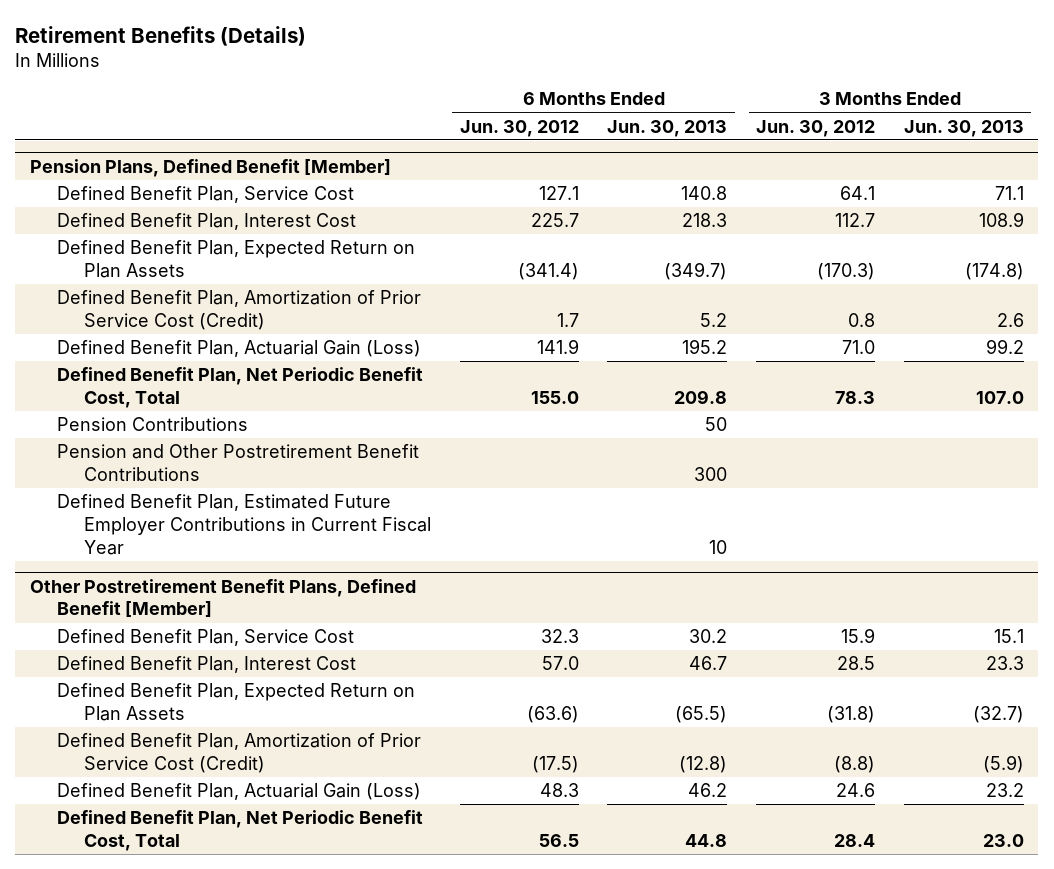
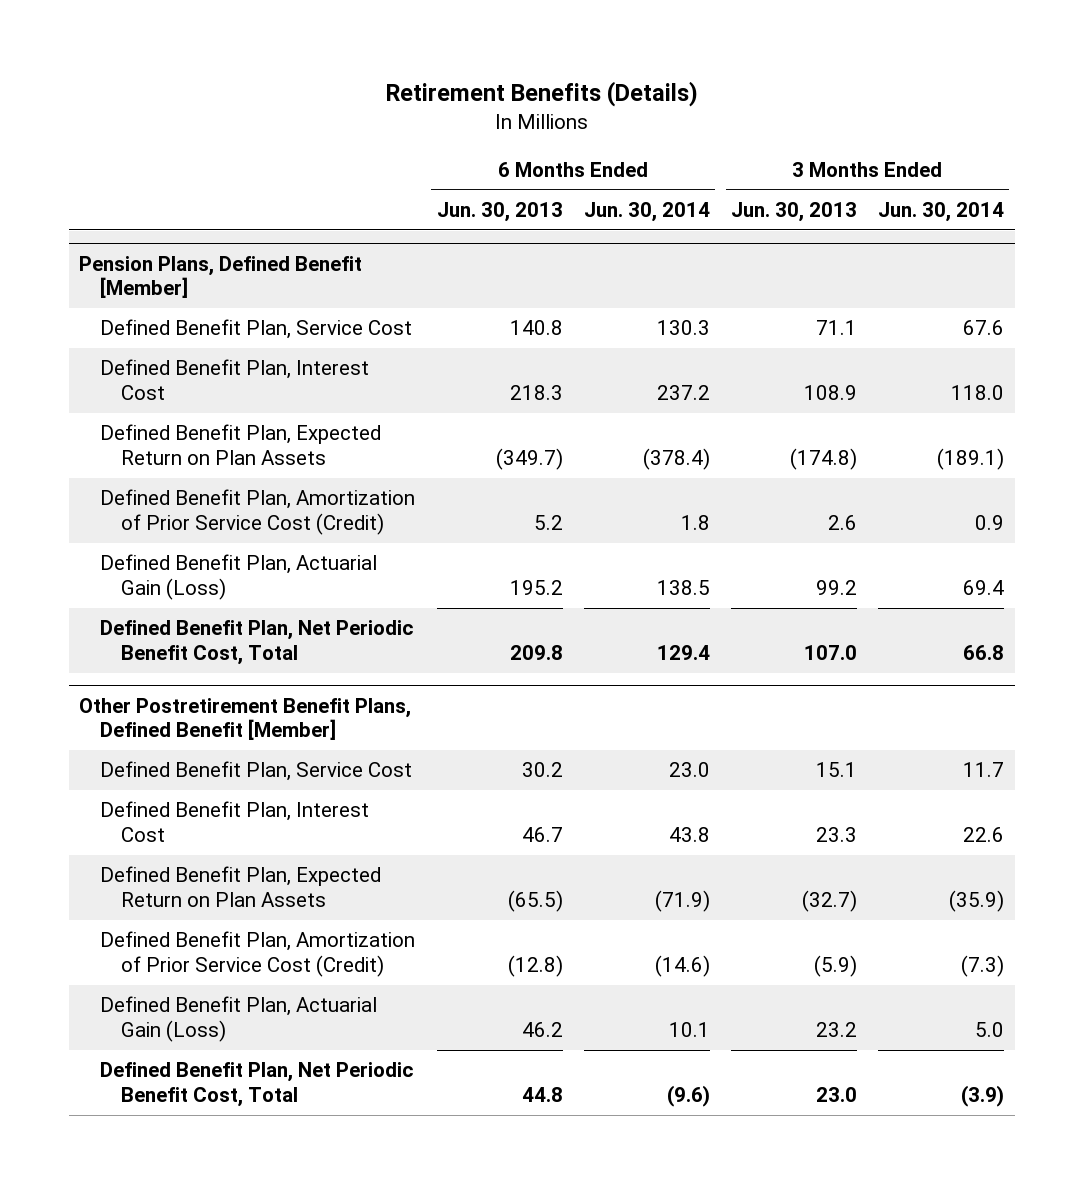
[459,119,579,137] Jun. 30, 2012 -> none
[756,119,876,137] Jun. 30, 2012 -> none
none -> [583,202,710,223] Jun. 30, 2014
none -> [877,202,1004,223] Jun. 30, 2014
[56,417,248,432] Pension Contributions -> none
[56,444,419,482] Pension and Other Postretirement Benefit Contributions -> none
[56,494,431,555] Defined Benefit Plan, Estimated Future Employer Contributions in Current Fiscal Year -> none

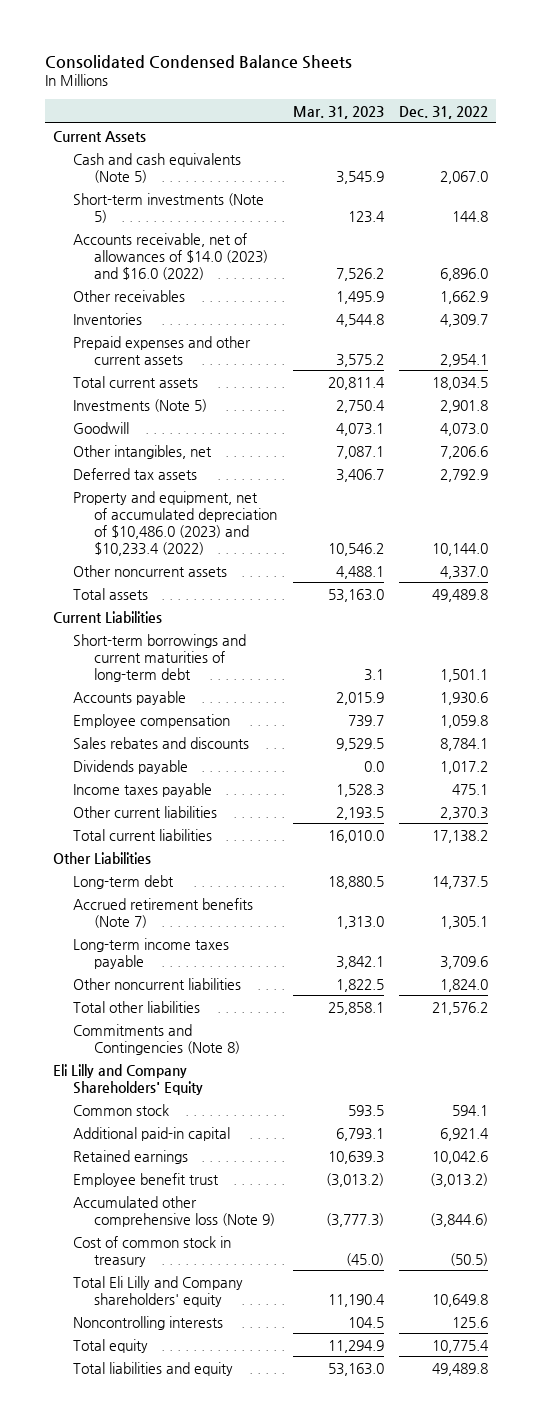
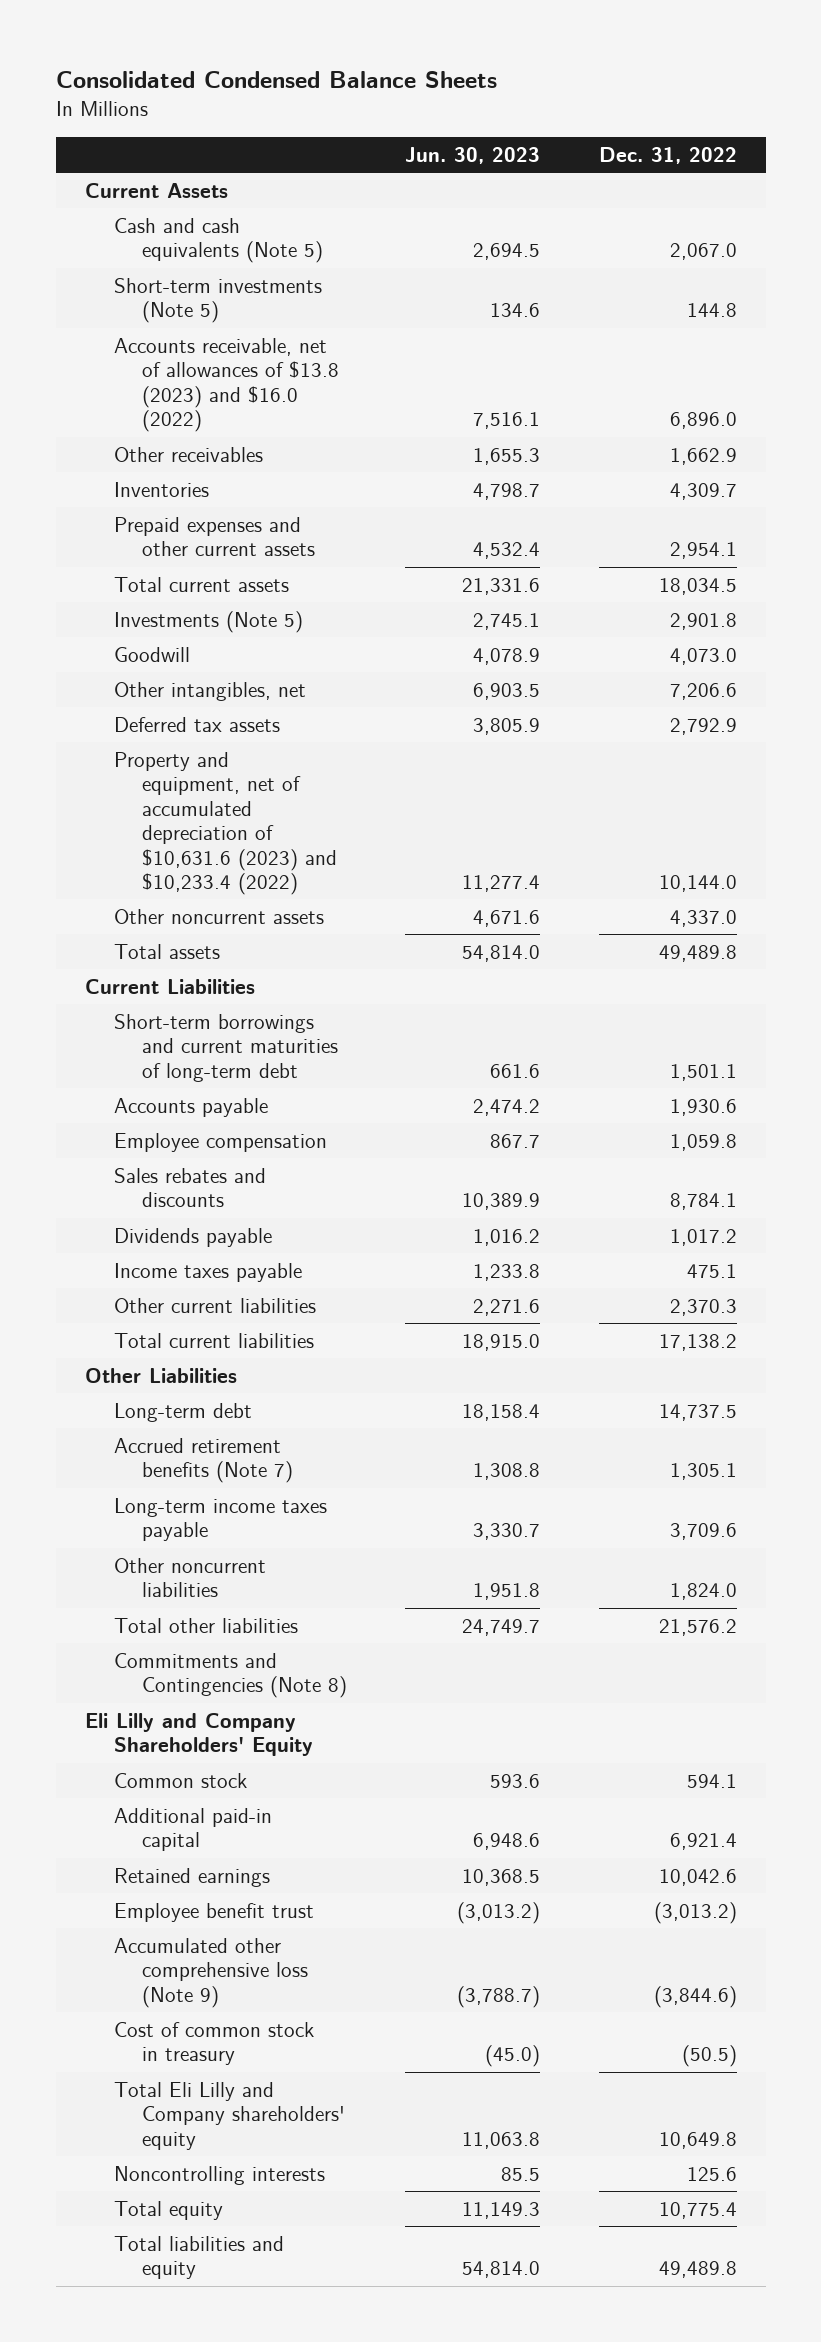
[292,106,384,120] Mar. 31, 2023 -> none
none -> [405,146,541,164] Jun. 30, 2023
[73,232,269,280] Accounts receivable, net of allowances of $14.0 (2023) and $16.0 (2022) -> [113,337,340,433] Accounts receivable, net of allowances of $13.8 (2023) and $16.0 (2022)
[73,490,278,556] Property and equipment, net of accumulated depreciation of $10,486.0 (2023) and $10,233.4 (2022) -> [113,751,338,896] Property and equipment, net of accumulated depreciation of $10,631.6 (2023) and $10,233.4 (2022)

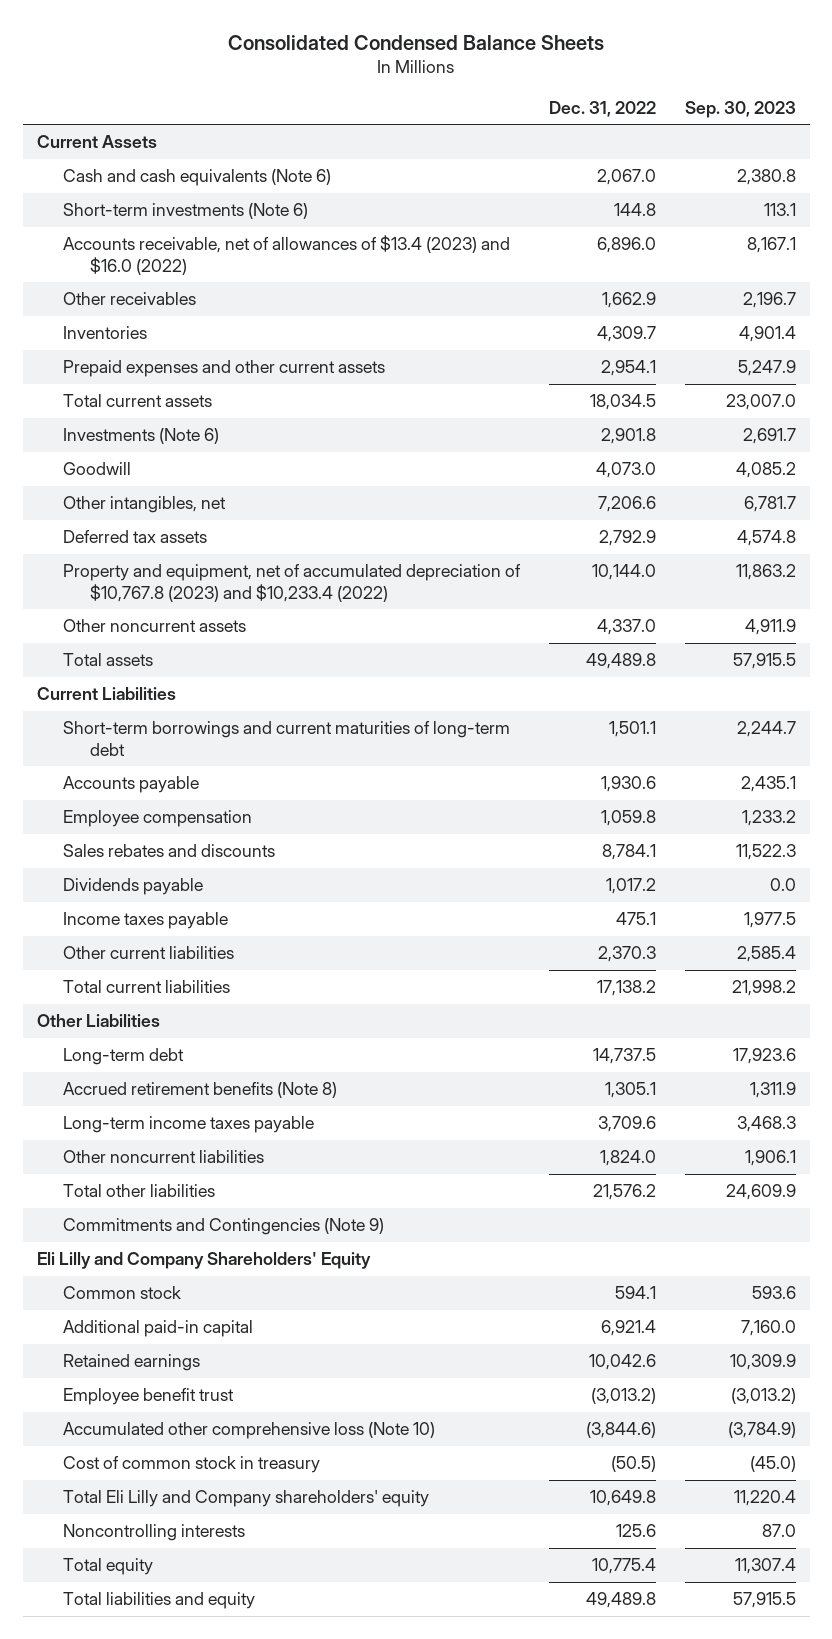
[405,146,541,164] Jun. 30, 2023 -> none
none -> [684,101,796,119] Sep. 30, 2023
[113,217,324,264] Cash and cash equivalents (Note 5) -> [63,169,332,187] Cash and cash equivalents (Note 6)
[113,277,322,324] Short-term investments (Note 5) -> [63,203,309,220] Short-term investments (Note 6)
[113,337,340,433] Accounts receivable, net of allowances of $13.8 (2023) and $16.0 (2022) -> [63,235,511,275] Accounts receivable, net of allowances of $13.4 (2023) and $16.0 (2022)
[113,610,303,633] Investments (Note 5) -> [63,428,220,445] Investments (Note 6)
[113,751,338,896] Property and equipment, net of accumulated depreciation of $10,631.6 (2023) and $10,233.4 (2022) -> [63,564,522,602] Property and equipment, net of accumulated depreciation of $10,767.8 (2023) and $10,233.4 (2022)
[113,1437,294,1484] Accrued retirement benefits (Note 7) -> [63,1082,338,1099] Accrued retirement benefits (Note 8)
[113,1652,348,1699] Commitments and Contingencies (Note 8) -> [63,1218,385,1236] Commitments and Contingencies (Note 9)
[113,1937,309,2008] Accumulated other comprehensive loss (Note 9) -> [63,1422,436,1440] Accumulated other comprehensive loss (Note 10)

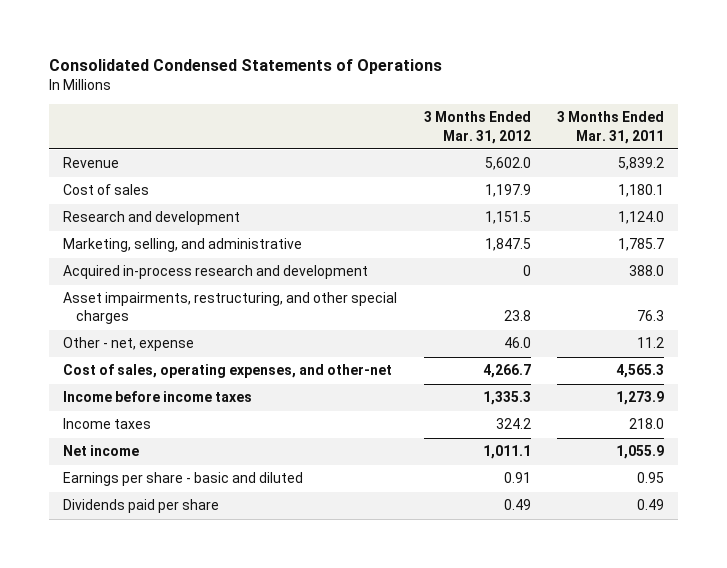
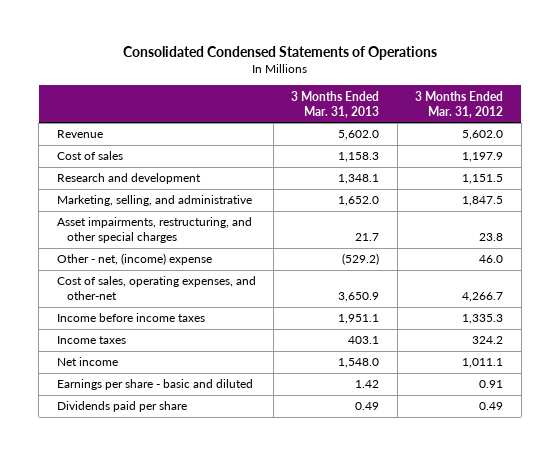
[557,111,665,144] 3 Months Ended Mar. 31, 2011 -> none
none -> [291,90,380,118] 3 Months Ended Mar. 31, 2013
[62,265,368,280] Acquired in-process research and development -> none
[62,337,194,352] Other - net, expense -> [56,253,212,266] Other - net, (income) expense

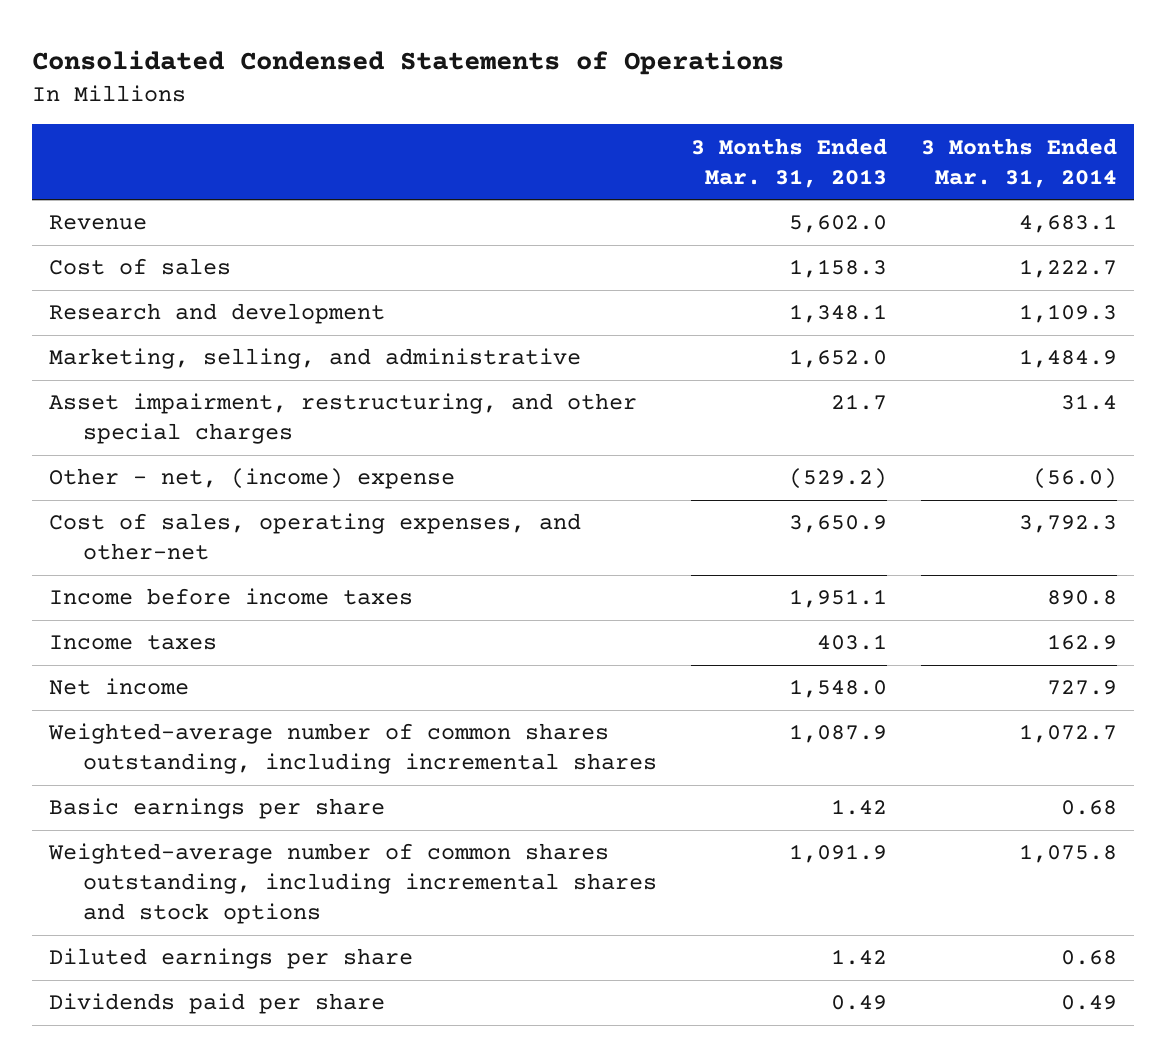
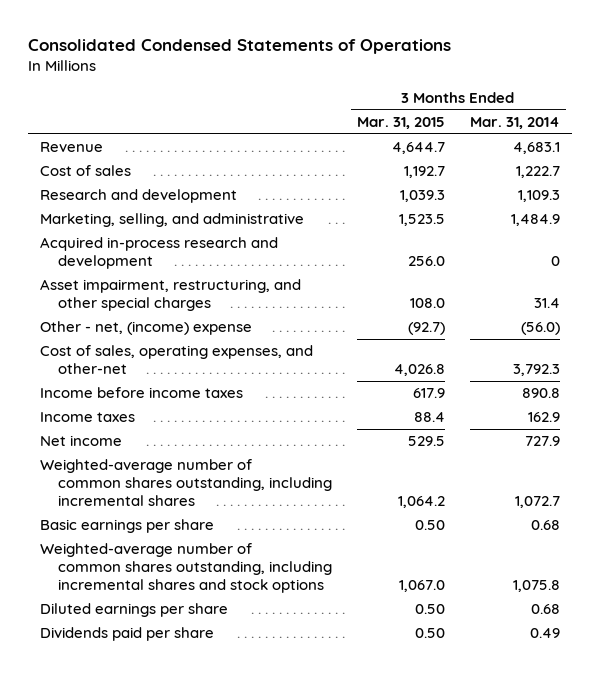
[690,137,887,188] 3 Months Ended Mar. 31, 2013 -> none
none -> [356,117,445,130] Mar. 31, 2015
none -> [40,237,279,270] Acquired in-process research and development

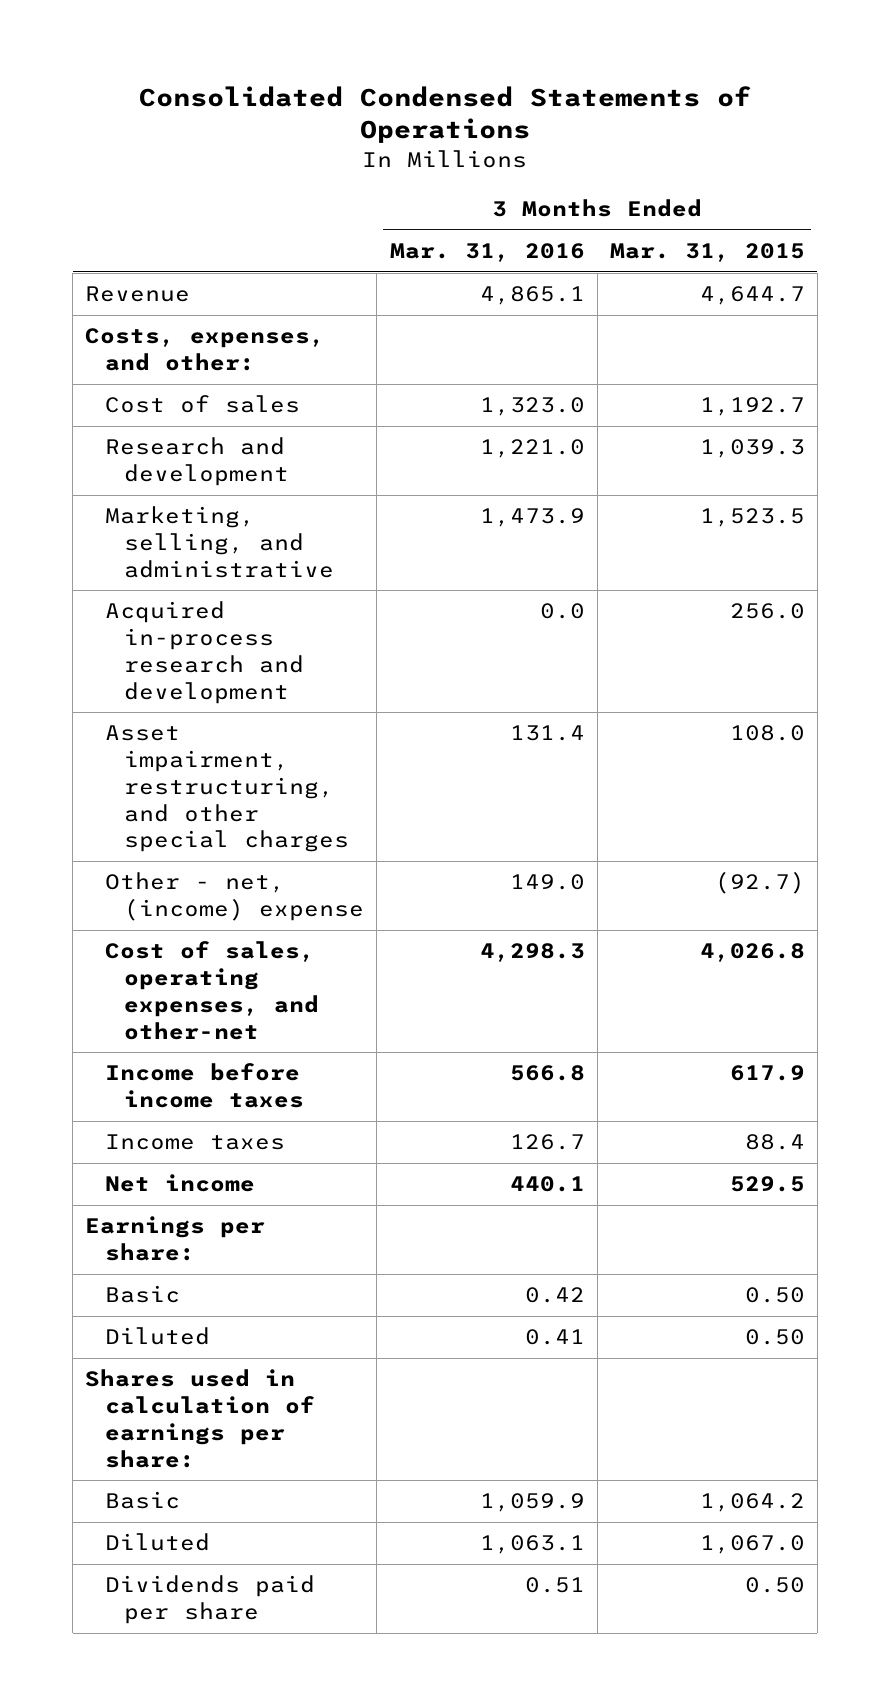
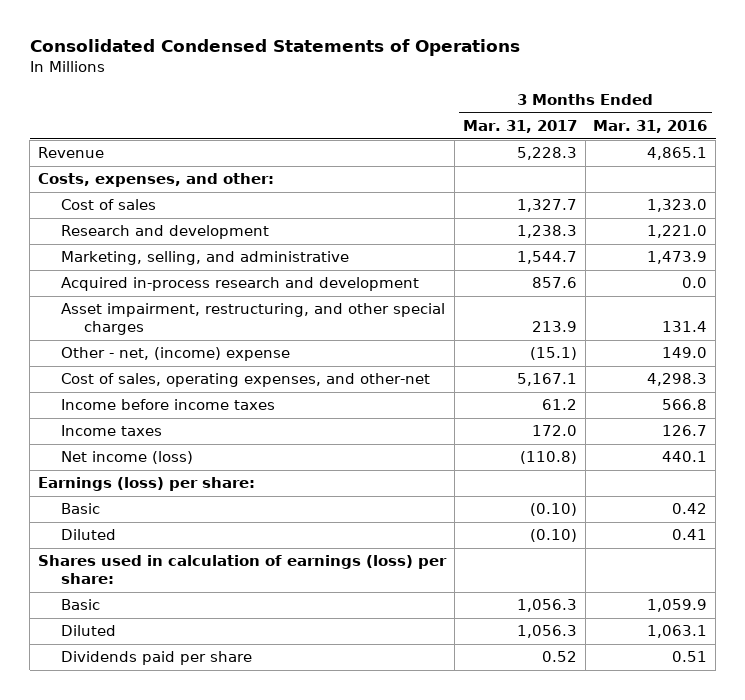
[609,242,805,262] Mar. 31, 2015 -> none
none -> [462,120,577,134] Mar. 31, 2017
[104,1174,255,1193] Net income -> [60,451,193,465] Net income (loss)
[85,1216,266,1262] Earnings per share: -> [37,477,255,492] Earnings (loss) per share:
[85,1369,315,1468] Shares used in calculation of earnings per share: -> [37,555,447,584] Shares used in calculation of earnings (loss) per share:

